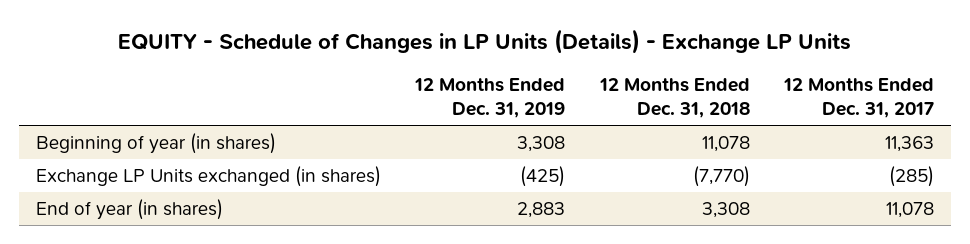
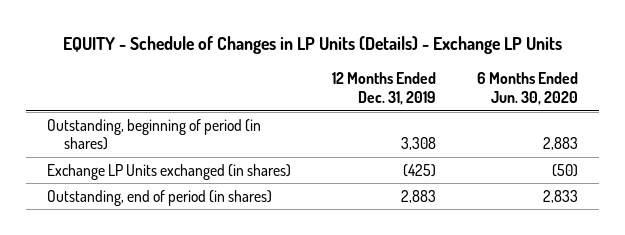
[598,78,750,118] 12 Months Ended Dec. 31, 2018 -> none
[782,78,934,118] 12 Months Ended Dec. 31, 2017 -> none
none -> [477,72,579,105] 6 Months Ended Jun. 30, 2020
[36,133,277,155] Beginning of year (in shares) -> [46,118,261,151] Outstanding, beginning of period (in shares)
[36,199,224,221] End of year (in shares) -> [46,189,272,206] Outstanding, end of period (in shares)

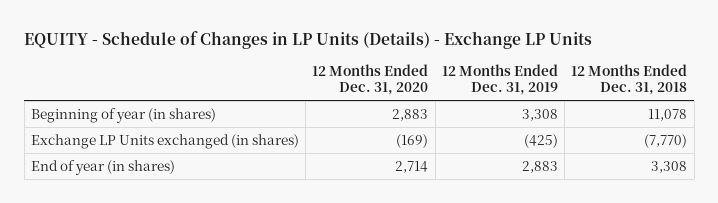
[477,72,579,105] 6 Months Ended Jun. 30, 2020 -> none
none -> [312,64,429,96] 12 Months Ended Dec. 31, 2020
none -> [571,64,688,96] 12 Months Ended Dec. 31, 2018
[46,118,261,151] Outstanding, beginning of period (in shares) -> [30,108,216,124] Beginning of year (in shares)
[46,189,272,206] Outstanding, end of period (in shares) -> [30,160,175,176] End of year (in shares)

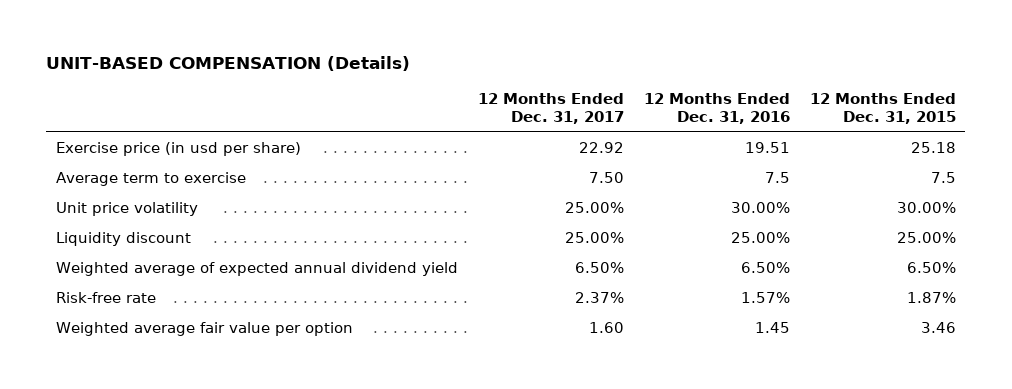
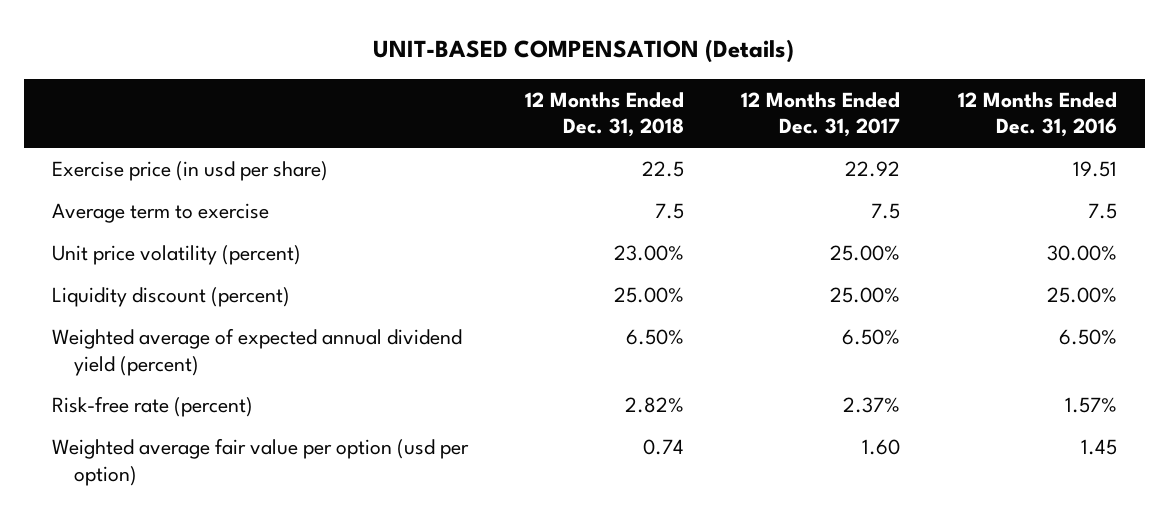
[809,93,956,125] 12 Months Ended Dec. 31, 2015 -> none
none -> [525,91,685,138] 12 Months Ended Dec. 31, 2018
[588,172,624,184] 7.50 -> [871,203,901,220] 7.5
[56,202,199,217] Unit price volatility -> [52,245,302,266] Unit price volatility (percent)
[56,232,192,247] Liquidity discount -> [52,287,291,308] Liquidity discount (percent)
[56,262,459,277] Weighted average of expected annual dividend yield -> [52,328,463,376] Weighted average of expected annual dividend yield (percent)
[56,292,157,304] Risk-free rate -> [52,396,254,418] Risk-free rate (percent)
[56,322,354,337] Weighted average fair value per option -> [52,438,470,486] Weighted average fair value per option (usd per option)

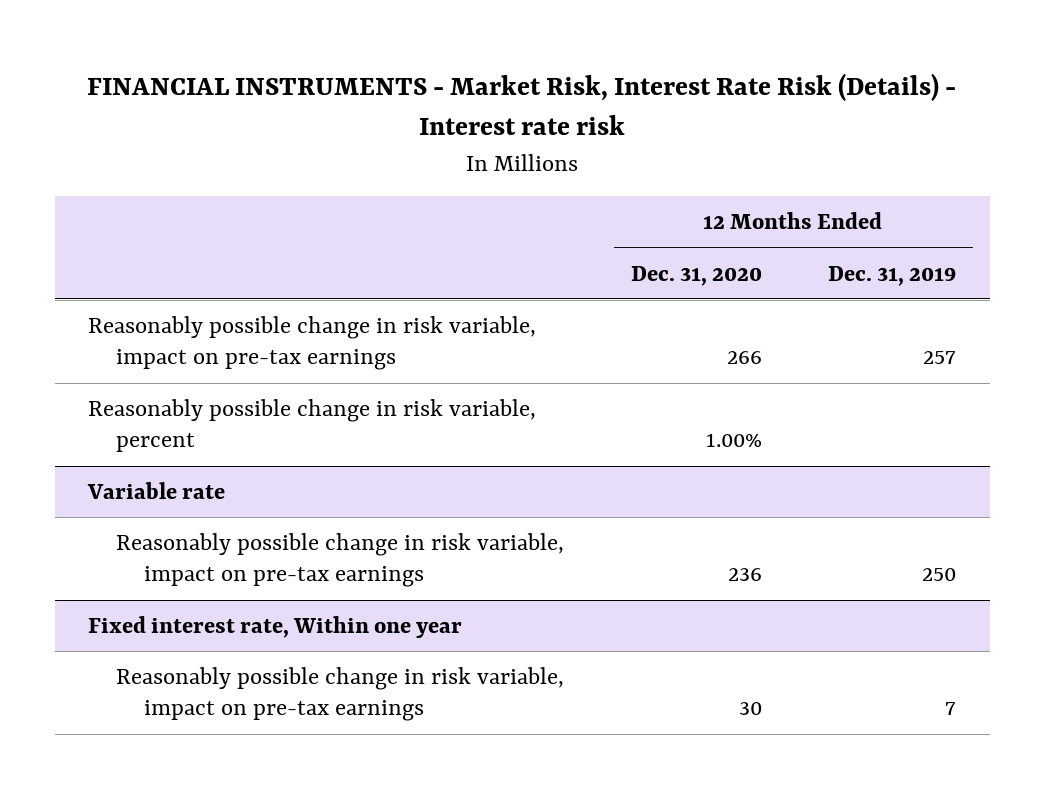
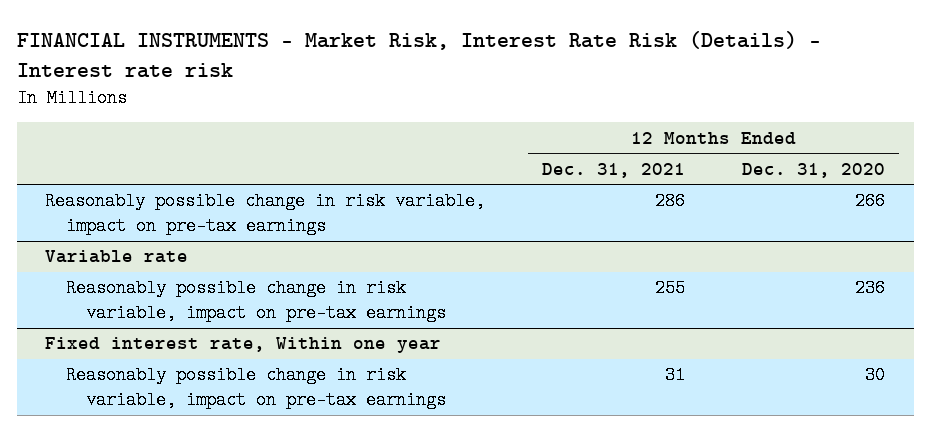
[828,265,957,286] Dec. 31, 2019 -> none
none -> [542,162,686,178] Dec. 31, 2021
[88,399,537,453] Reasonably possible change in risk variable, percent -> none

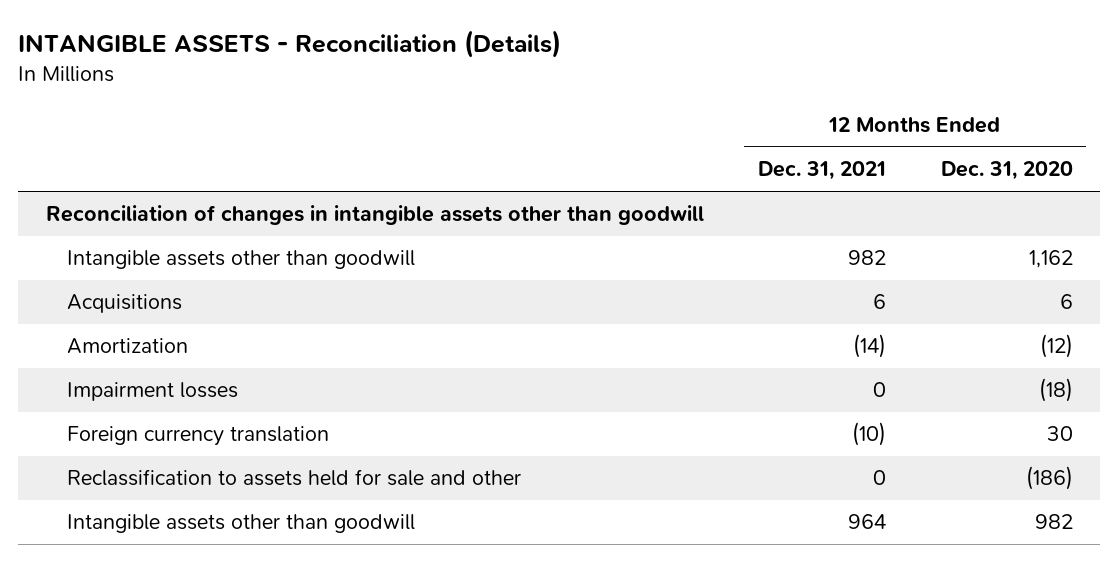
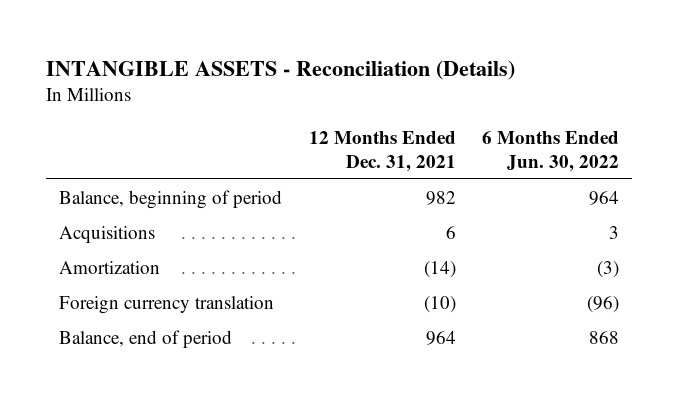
[940,161,1073,181] Dec. 31, 2020 -> none
none -> [482,131,620,172] 6 Months Ended Jun. 30, 2022
[45,205,704,226] Reconciliation of changes in intangible assets other than goodwill -> none
[66,250,415,270] Intangible assets other than goodwill -> [59,189,283,209] Balance, beginning of period
[66,382,238,402] Impairment losses -> none
[66,469,521,487] Reclassification to assets held for sale and other -> none
[66,514,415,534] Intangible assets other than goodwill -> [59,329,233,348] Balance, end of period

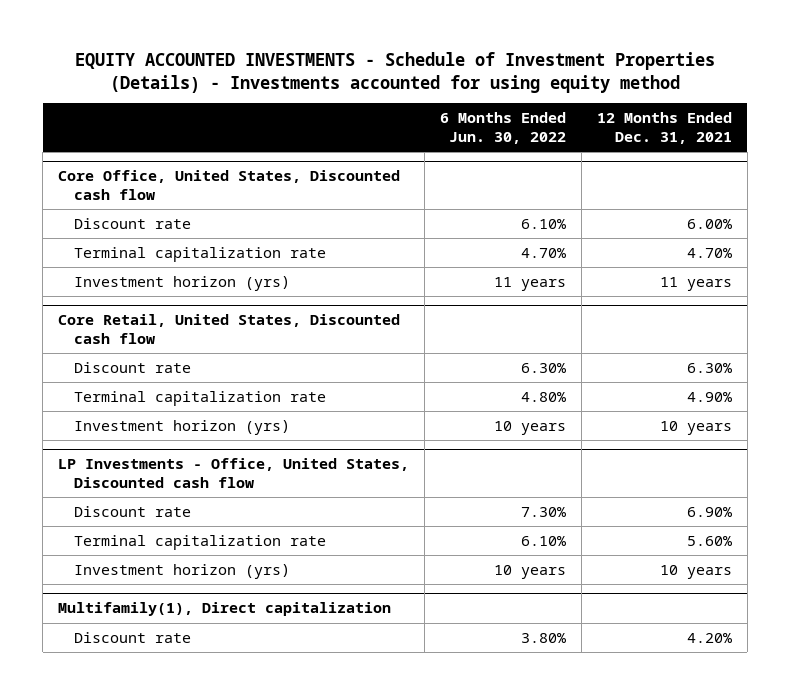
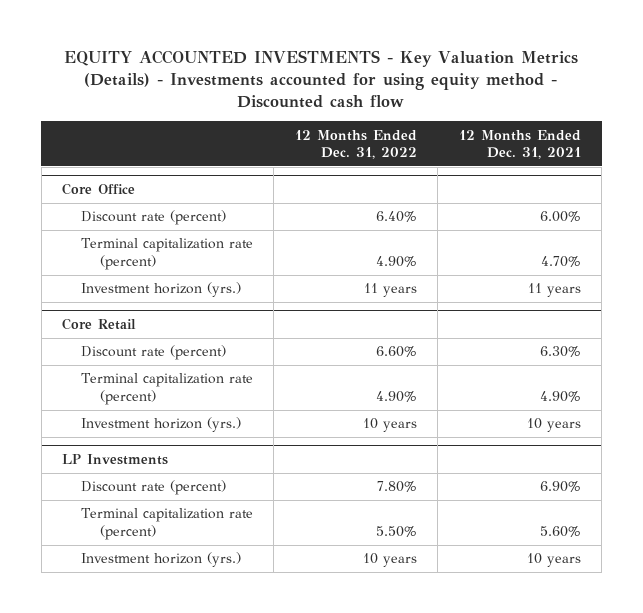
[75,51,716,93] EQUITY ACCOUNTED INVESTMENTS - Schedule of Investment Properties (Details) - Investments accounted for using equity method -> [64,50,579,109] EQUITY ACCOUNTED INVESTMENTS - Key Valuation Metrics (Details) - Investments accounted for using equity method - Discounted cash flow
[440,112,567,144] 6 Months Ended Jun. 30, 2022 -> none
none -> [294,129,417,160] 12 Months Ended Dec. 31, 2022
[58,170,401,200] Core Office, United States, Discounted cash flow -> none
[58,314,401,344] Core Retail, United States, Discounted cash flow -> none
[58,458,410,488] LP Investments - Office, United States, Discounted cash flow -> none
[58,602,392,617] Multifamily(1), Direct capitalization -> none
[73,632,191,644] Discount rate -> none
none -> [62,183,136,196] Core Office
[73,218,191,230] Discount rate -> [80,210,226,226] Discount rate (percent)
[73,247,326,263] Terminal capitalization rate -> [80,238,253,270] Terminal capitalization rate (percent)
[73,276,290,292] Investment horizon (yrs) -> [80,282,241,298] Investment horizon (yrs.)
none -> [62,318,137,331] Core Retail
[73,362,191,374] Discount rate -> [80,345,226,361] Discount rate (percent)
[73,391,326,407] Terminal capitalization rate -> [80,373,253,405] Terminal capitalization rate (percent)
[73,420,290,436] Investment horizon (yrs) -> [80,417,241,433] Investment horizon (yrs.)
none -> [62,454,169,466] LP Investments
[73,506,191,518] Discount rate -> [80,480,226,496] Discount rate (percent)
[73,535,326,551] Terminal capitalization rate -> [80,508,253,540] Terminal capitalization rate (percent)
[73,564,290,580] Investment horizon (yrs) -> [80,552,241,568] Investment horizon (yrs.)

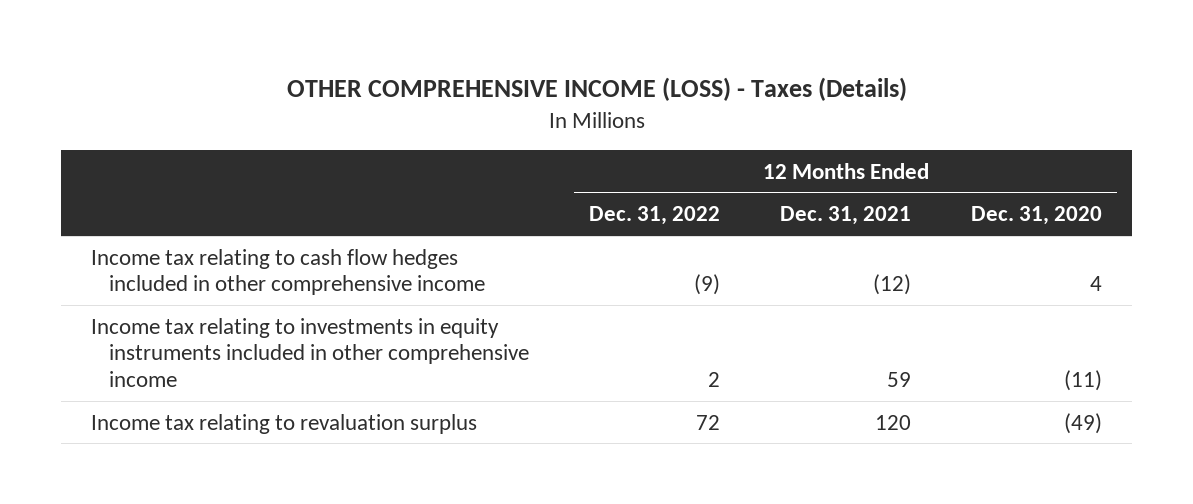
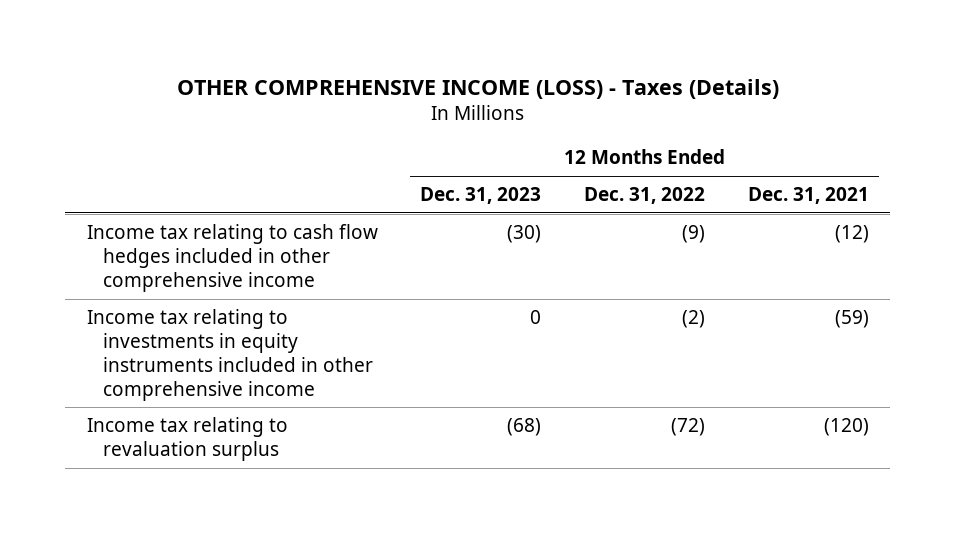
[970,206,1102,226] Dec. 31, 2020 -> none
none -> [420,187,542,205] Dec. 31, 2023
[708,371,721,387] 2 -> [682,310,706,329] (2)
[887,371,912,387] 59 -> [834,310,869,329] (59)
[696,414,721,430] 72 -> [671,418,706,437] (72)
[875,414,912,430] 120 -> [823,418,869,437] (120)

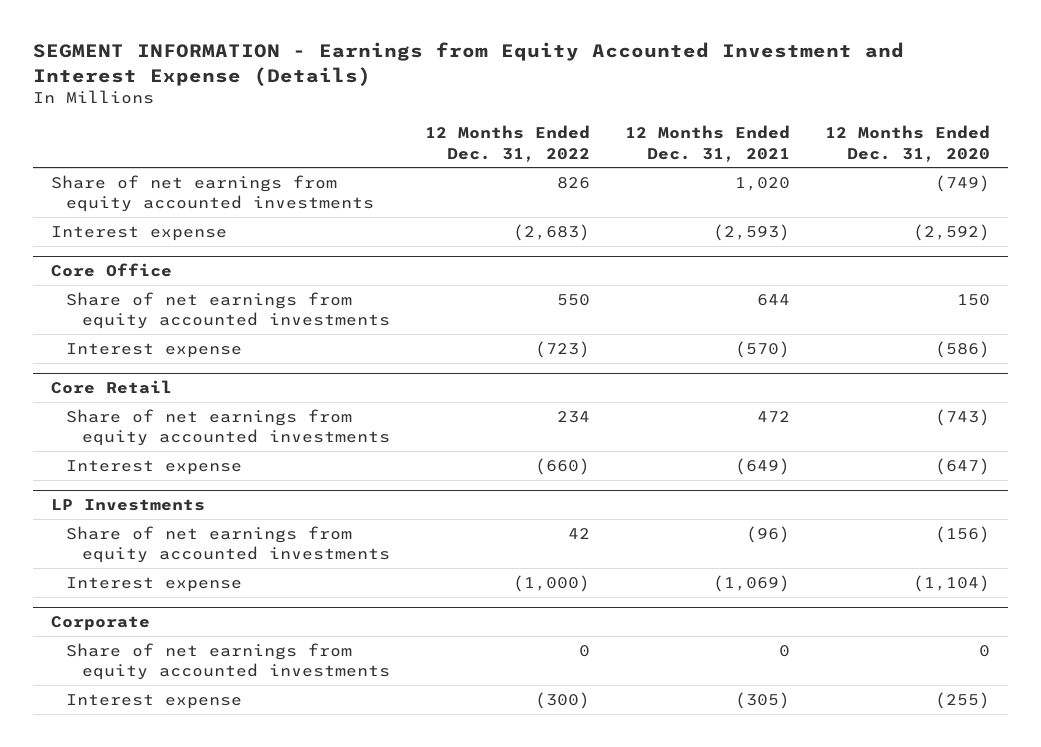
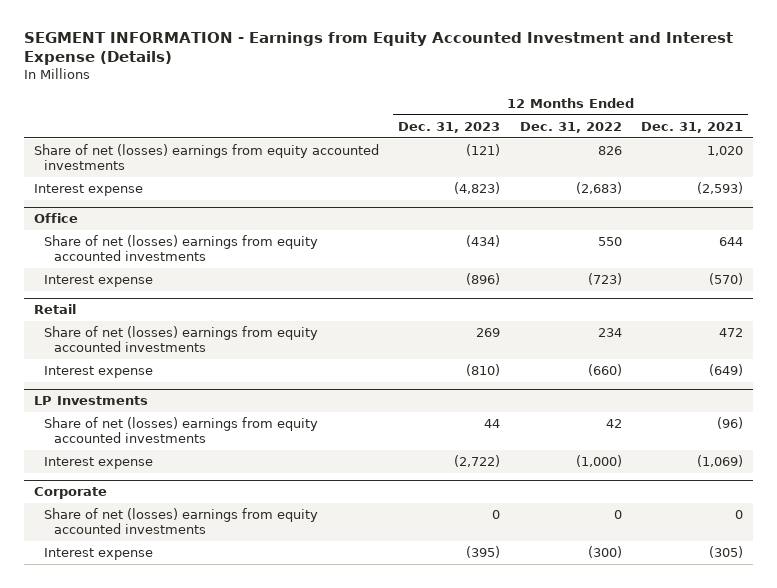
[825,125,991,162] 12 Months Ended Dec. 31, 2020 -> none
none -> [398,121,501,133] Dec. 31, 2023
[50,174,375,213] Share of net earnings from equity accounted investments -> [33,144,379,170] Share of net (losses) earnings from equity accounted investments
[50,262,172,277] Core Office -> [33,213,78,224] Office
[66,291,391,330] Share of net earnings from equity accounted investments -> [43,235,318,261] Share of net (losses) earnings from equity accounted investments
[50,379,172,394] Core Retail -> [33,304,76,315] Retail
[66,408,391,447] Share of net earnings from equity accounted investments -> [43,326,318,352] Share of net (losses) earnings from equity accounted investments
[66,525,391,564] Share of net earnings from equity accounted investments -> [43,417,318,443] Share of net (losses) earnings from equity accounted investments
[66,642,391,681] Share of net earnings from equity accounted investments -> [43,508,318,534] Share of net (losses) earnings from equity accounted investments

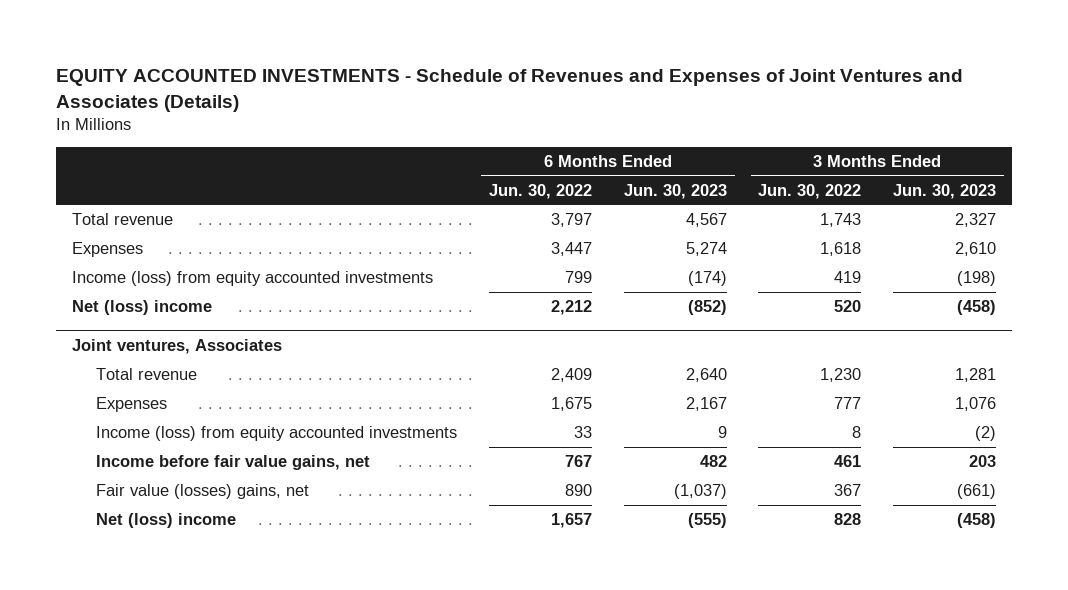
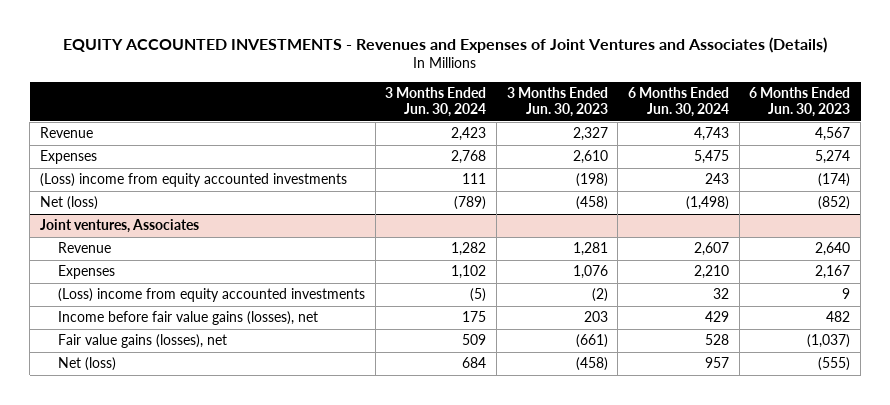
[56,69,964,112] EQUITY ACCOUNTED INVESTMENTS - Schedule of Revenues and Expenses of Joint Ventures and Associates (Details) -> [63,37,828,54] EQUITY ACCOUNTED INVESTMENTS - Revenues and Expenses of Joint Ventures and Associates (Details)
[488,183,592,199] Jun. 30, 2022 -> none
[758,183,862,199] Jun. 30, 2022 -> none
none -> [385,86,487,118] 3 Months Ended Jun. 30, 2024
none -> [627,86,729,118] 6 Months Ended Jun. 30, 2024
[72,213,174,226] Total revenue -> [39,127,93,139] Revenue
[72,271,434,287] Income (loss) from equity accounted investments -> [39,173,347,188] (Loss) income from equity accounted investments
[72,300,213,316] Net (loss) income -> [39,196,98,211] Net (loss)
[96,368,198,381] Total revenue -> [57,242,111,254] Revenue
[96,426,458,442] Income (loss) from equity accounted investments -> [57,288,365,303] (Loss) income from equity accounted investments
[96,455,371,471] Income before fair value gains, net -> [57,311,318,326] Income before fair value gains (losses), net
[96,484,310,500] Fair value (losses) gains, net -> [57,334,227,349] Fair value gains (losses), net
[96,513,237,529] Net (loss) income -> [57,357,116,372] Net (loss)

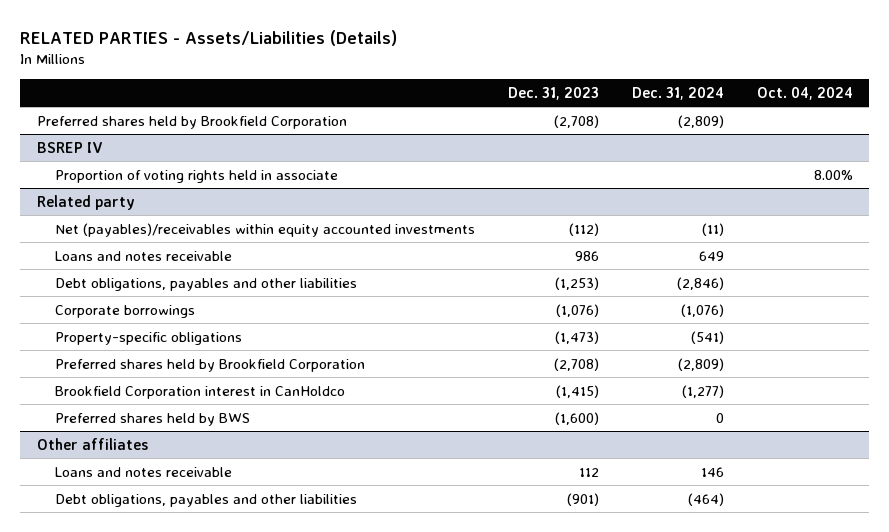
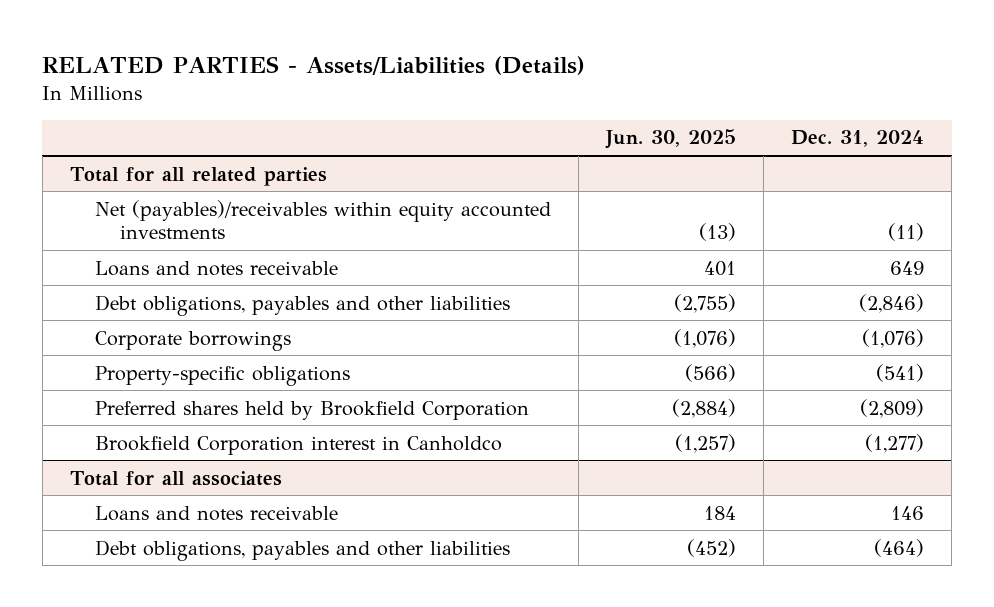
[507,86,599,100] Dec. 31, 2023 -> none
[756,86,853,100] Oct. 04, 2024 -> none
none -> [605,129,737,150] Jun. 30, 2025
[36,115,347,129] Preferred shares held by Brookfield Corporation -> none
[36,141,103,153] BSREP IV -> none
[55,169,339,183] Proportion of voting rights held in associate -> none
[36,194,135,210] Related party -> [69,166,327,186] Total for all related parties
[55,412,251,426] Preferred shares held by BWS -> none
[55,385,346,399] Brookfield Corporation interest in CanHoldco -> [94,435,502,455] Brookfield Corporation interest in Canholdco
[36,437,148,450] Other affiliates -> [69,470,282,486] Total for all associates

